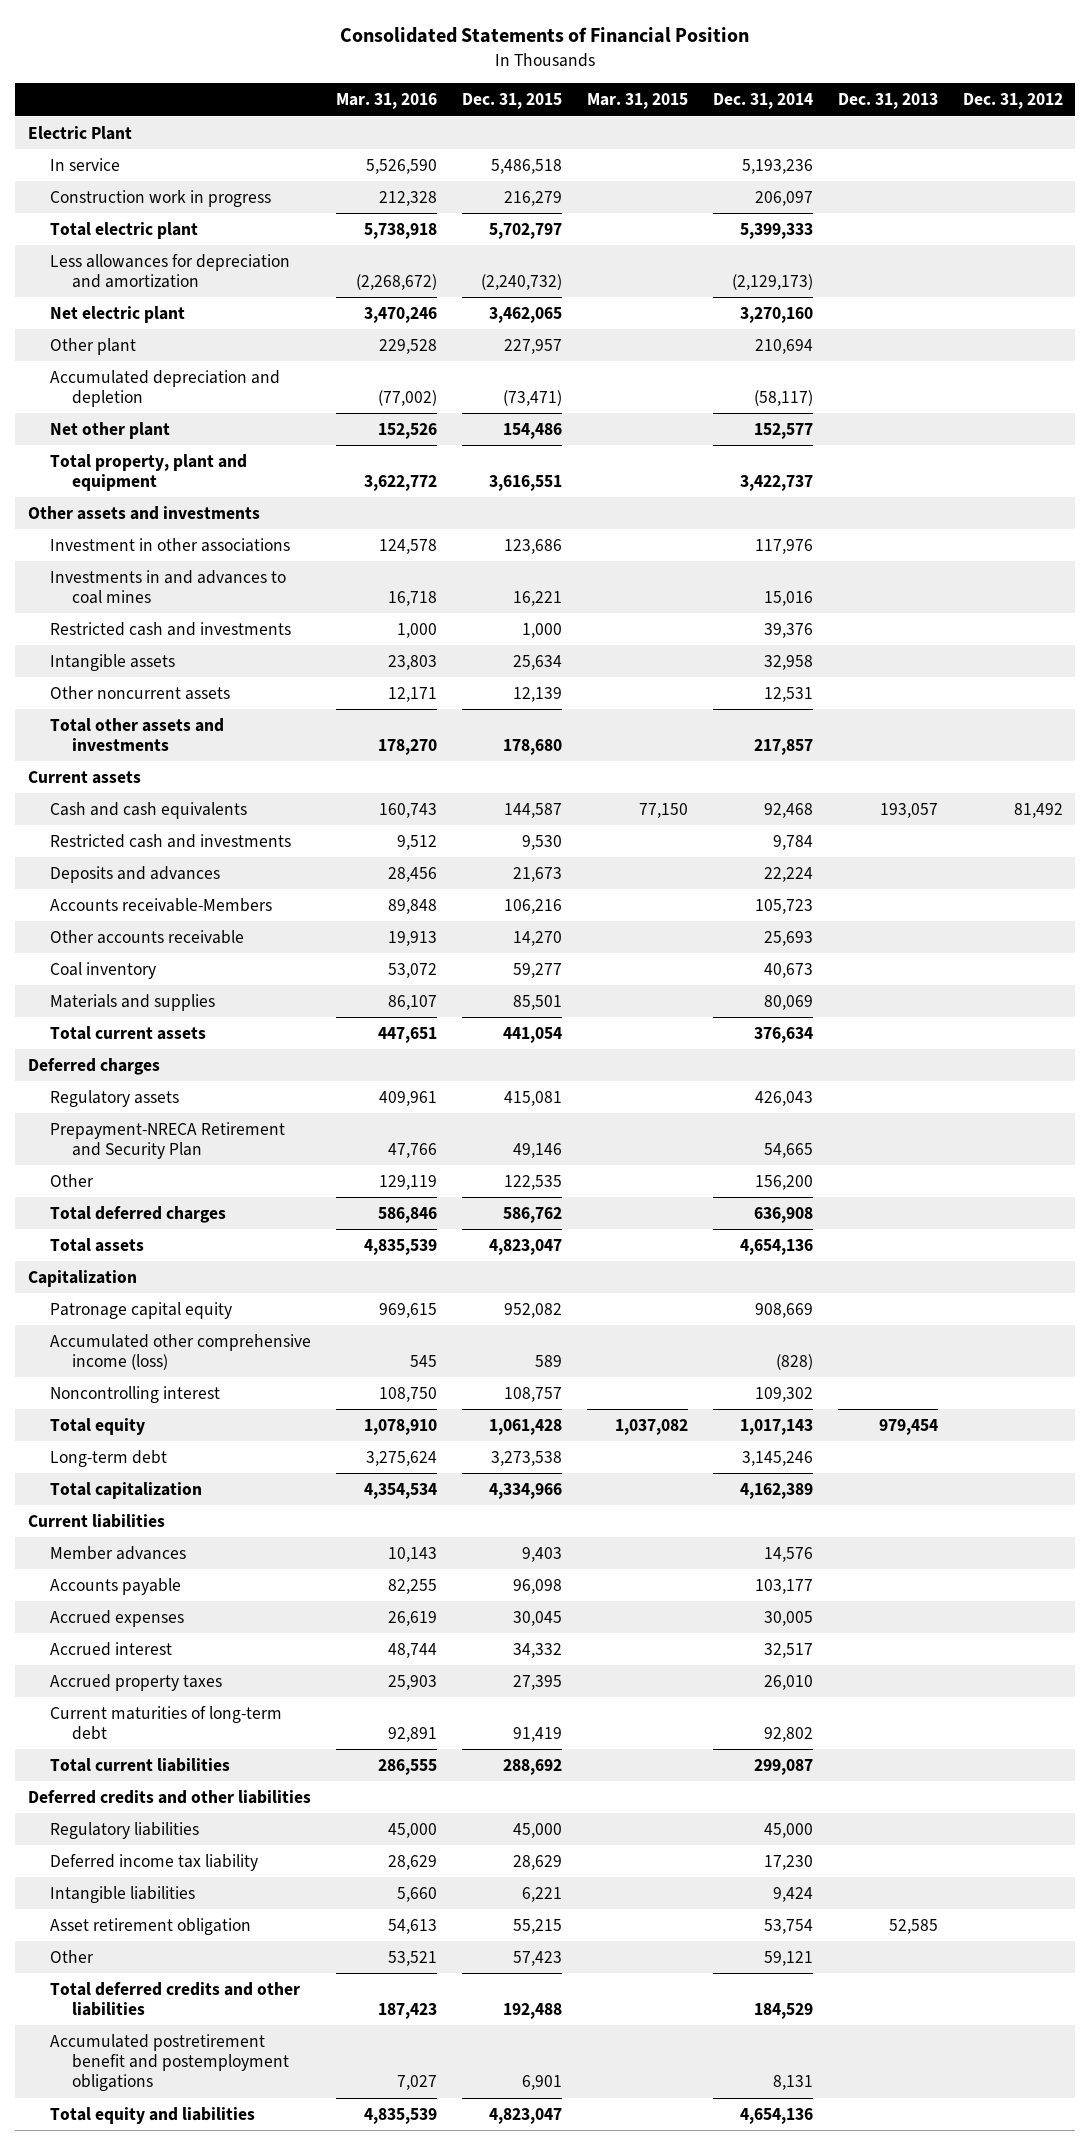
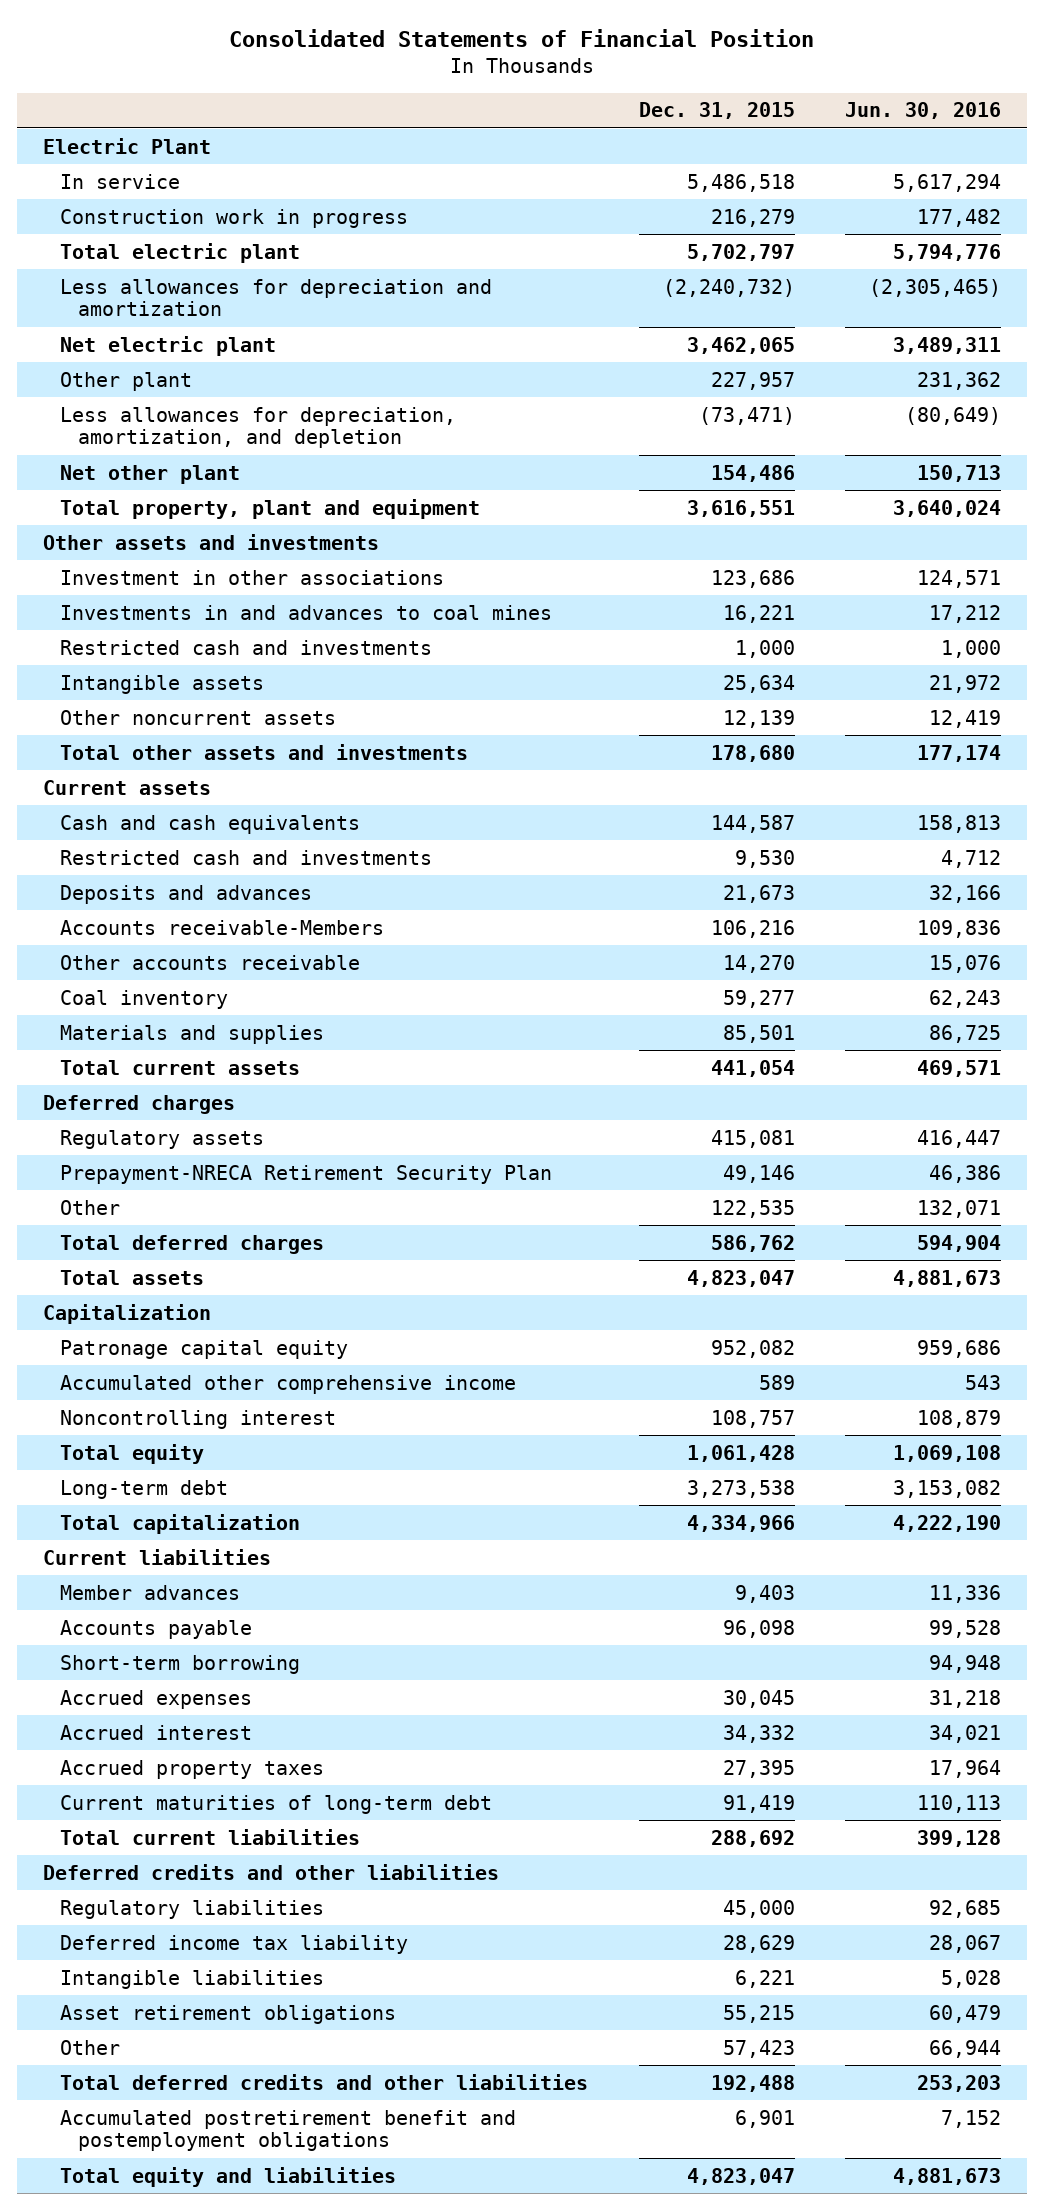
[335,93,437,110] Mar. 31, 2016 -> none
[586,93,688,110] Mar. 31, 2015 -> none
[712,93,813,110] Dec. 31, 2014 -> none
[837,93,938,110] Dec. 31, 2013 -> none
[962,93,1063,110] Dec. 31, 2012 -> none
none -> [845,102,1002,120] Jun. 30, 2016
[49,369,280,408] Accumulated depreciation and depletion -> [60,406,457,449] Less allowances for depreciation, amortization, and depletion
[49,1121,285,1160] Prepayment-NRECA Retirement and Security Plan -> [60,1164,553,1184] Prepayment-NRECA Retirement Security Plan
[49,1333,311,1371] Accumulated other comprehensive income (loss) -> [60,1374,517,1394] Accumulated other comprehensive income
none -> [60,1654,301,1674] Short-term borrowing
[49,1917,251,1935] Asset retirement obligation -> [60,2004,397,2024] Asset retirement obligations

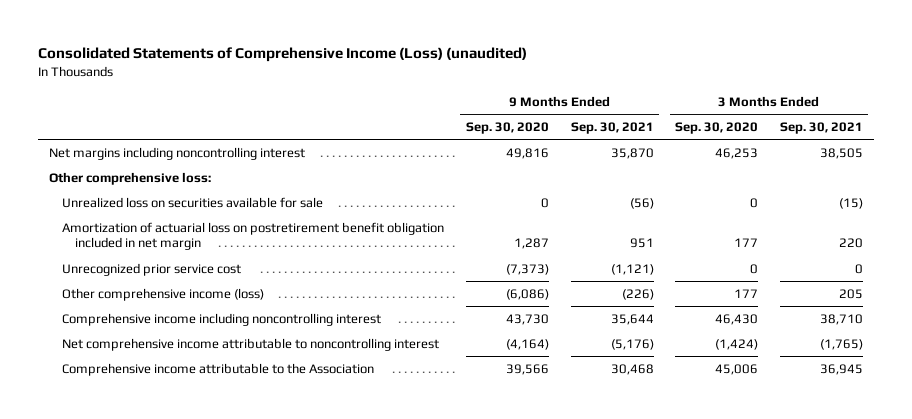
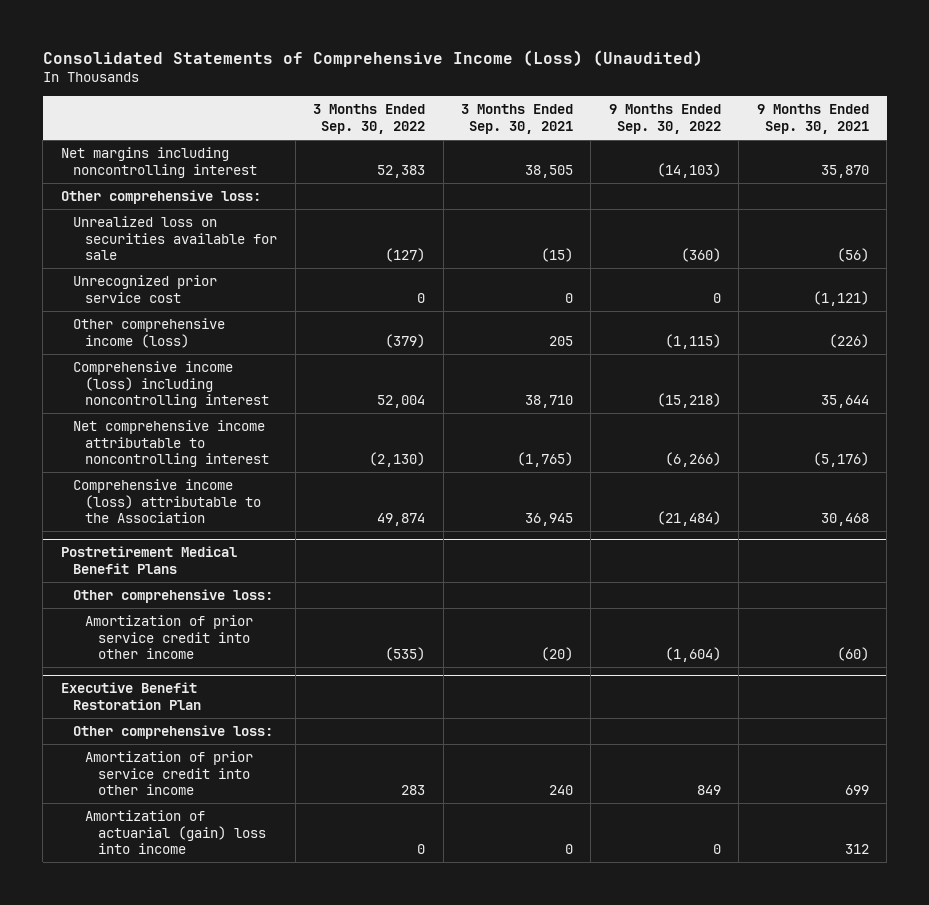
[38,47,528,63] Consolidated Statements of Comprehensive Income (Loss) (unaudited) -> [42,50,703,68] Consolidated Statements of Comprehensive Income (Loss) (Unaudited)
[465,121,549,134] Sep. 30, 2020 -> none
[675,121,759,134] Sep. 30, 2020 -> none
none -> [313,104,426,134] 3 Months Ended Sep. 30, 2022
none -> [608,104,721,134] 9 Months Ended Sep. 30, 2022
[62,221,445,251] Amortization of actuarial loss on postretirement benefit obligation included in net margin -> none
[62,312,382,326] Comprehensive income including noncontrolling interest -> [73,361,270,408] Comprehensive income (loss) including noncontrolling interest
[62,362,375,376] Comprehensive income attributable to the Association -> [73,479,262,523] Comprehensive income (loss) attributable to the Association
none -> [60,546,237,574] Postretirement Medical Benefit Plans
none -> [73,589,274,604] Other comprehensive loss:
none -> [85,615,254,659] Amortization of prior service credit into other income
none -> [60,682,202,710] Executive Benefit Restoration Plan
none -> [73,725,274,740] Other comprehensive loss:
none -> [85,751,254,795] Amortization of prior service credit into other income
none -> [85,810,266,854] Amortization of actuarial (gain) loss into income

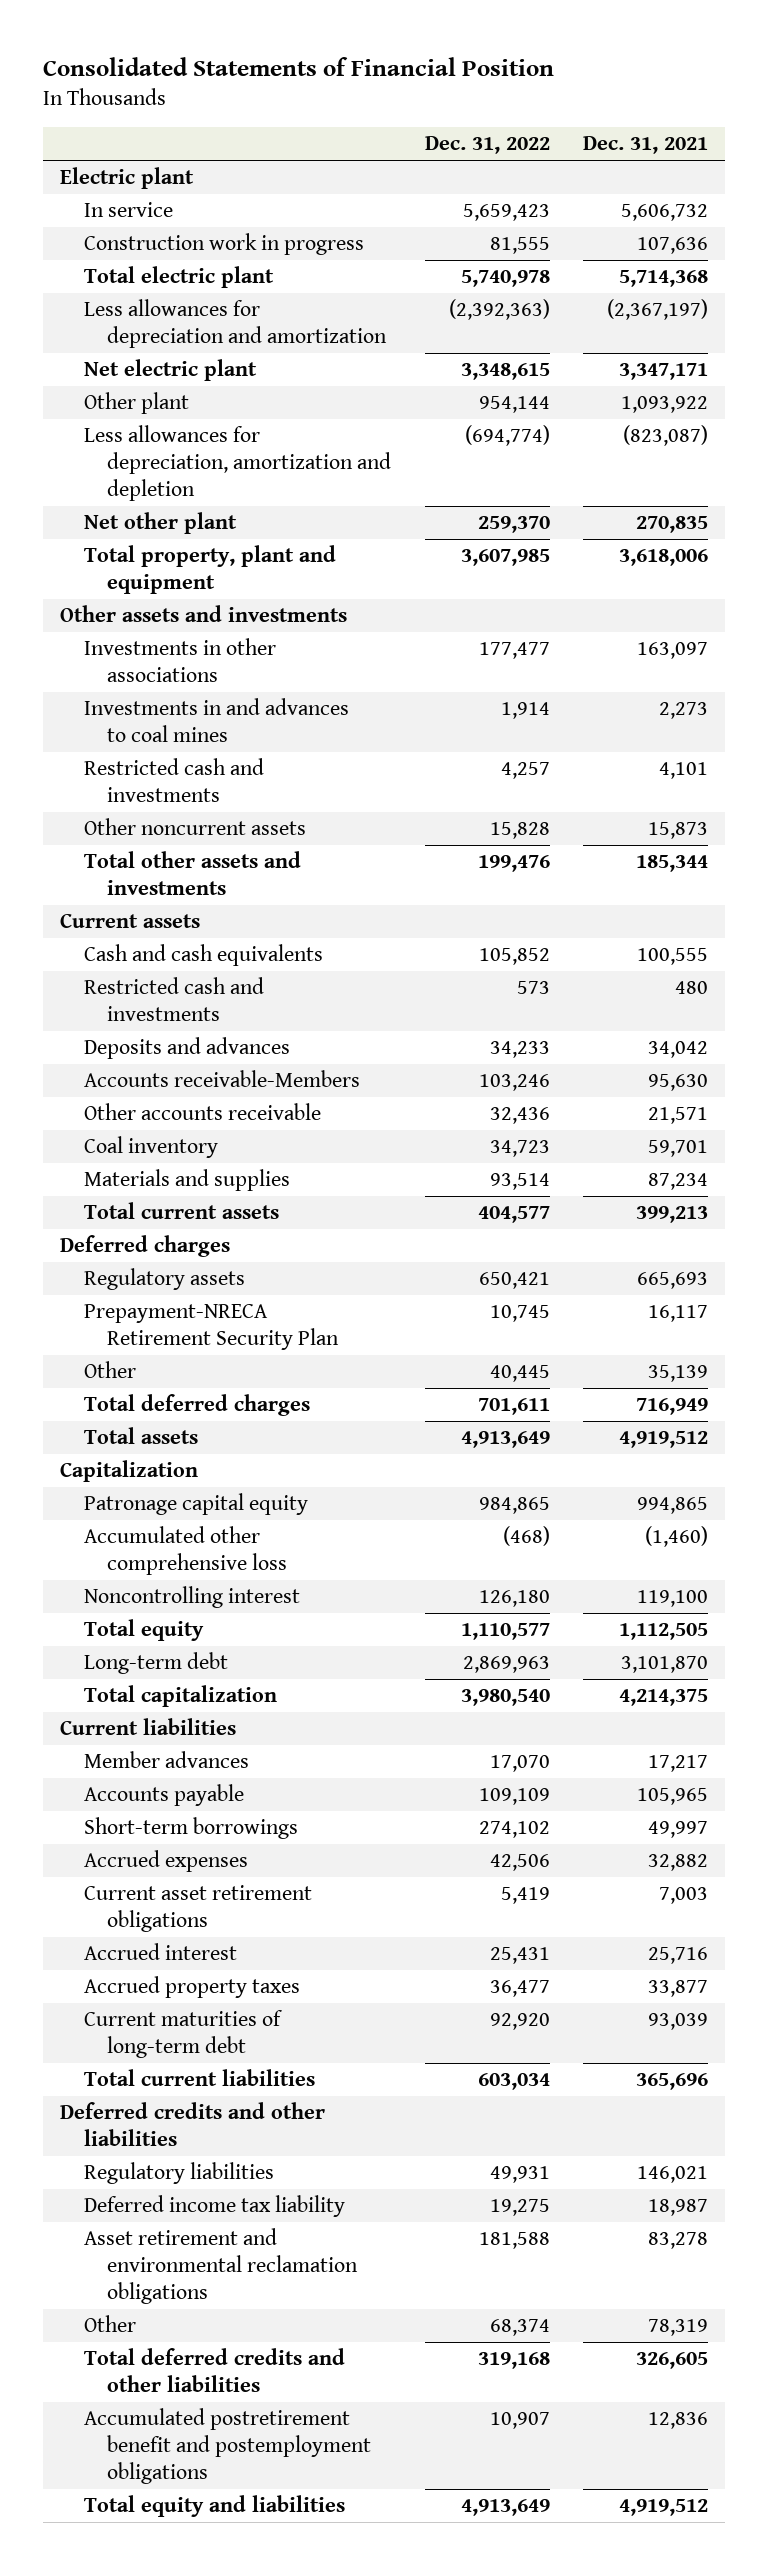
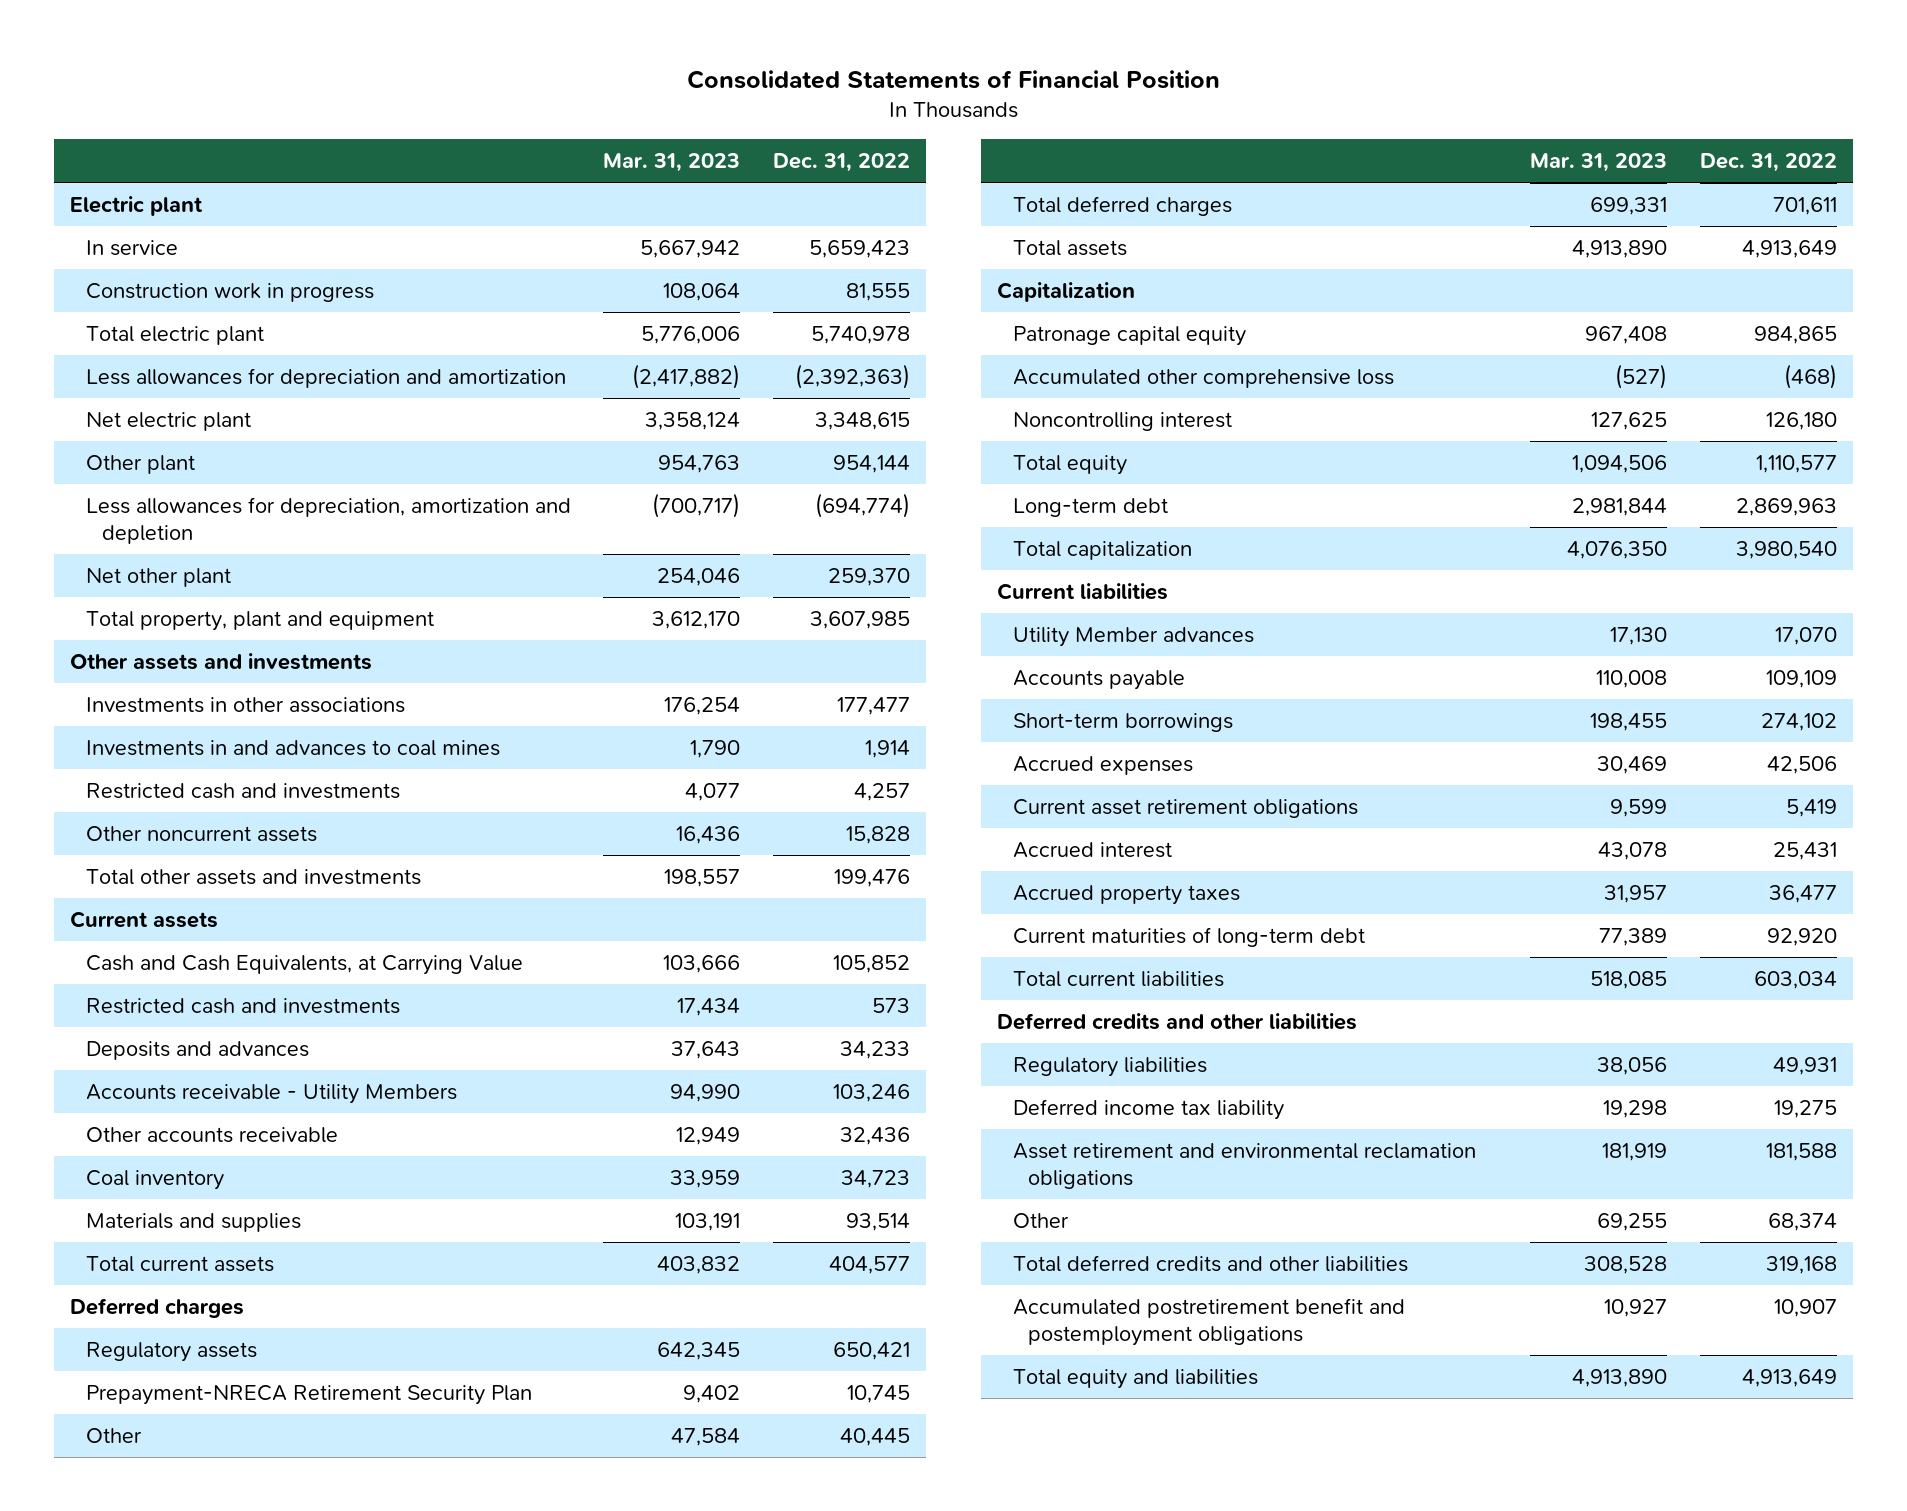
[583,136,709,155] Dec. 31, 2021 -> none
none -> [603,152,741,172] Mar. 31, 2023
[83,944,323,967] Cash and cash equivalents -> [85,954,523,975] Cash and Cash Equivalents, at Carrying Value
[83,1070,360,1088] Accounts receivable-Members -> [85,1083,457,1104] Accounts receivable - Utility Members
[83,1751,249,1769] Member advances -> [1012,626,1254,647] Utility Member advances

